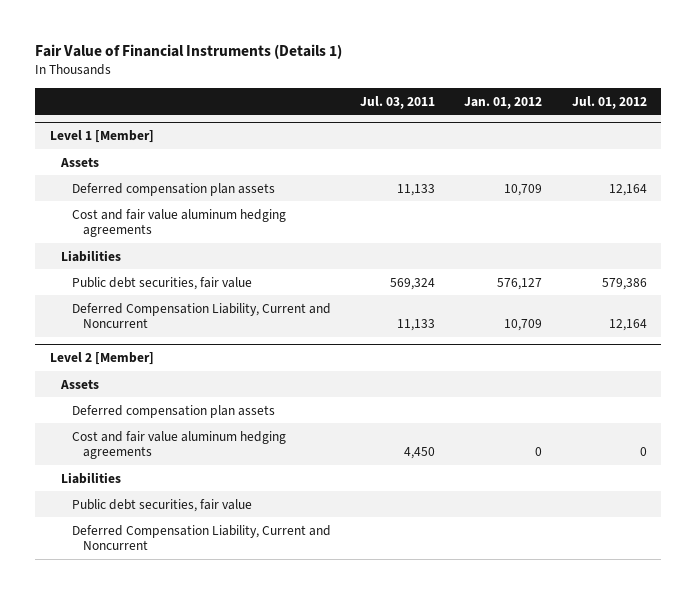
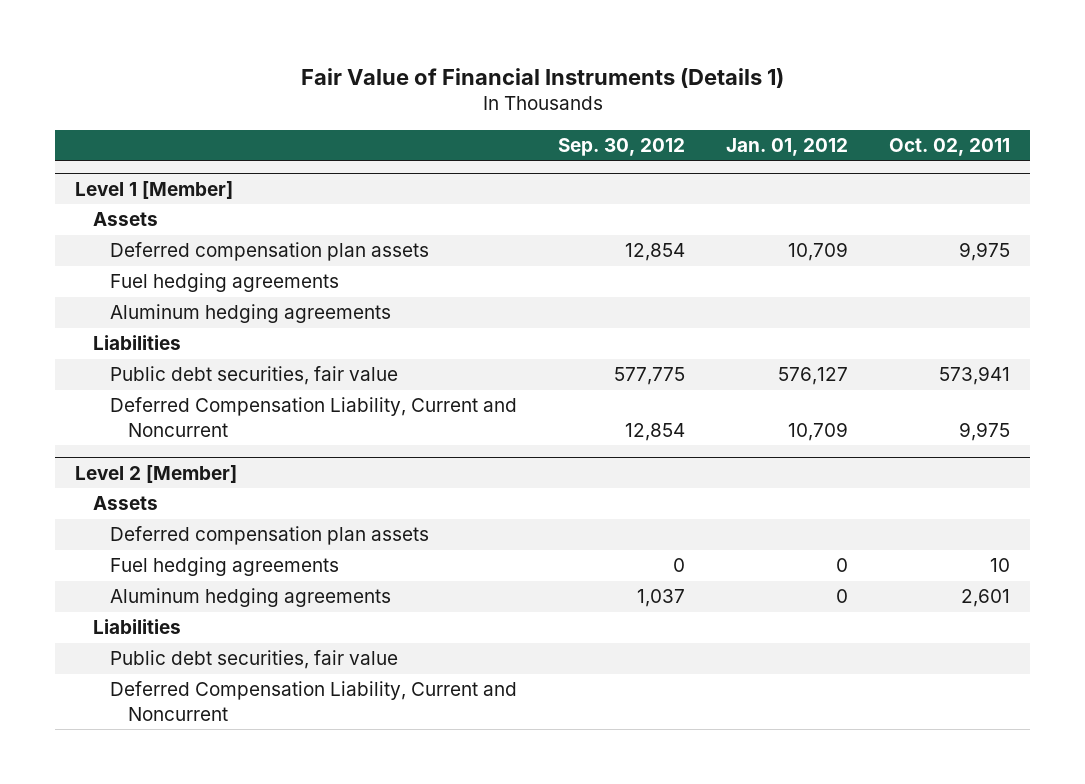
[360,95,436,109] Jul. 03, 2011 -> none
[571,95,647,109] Jul. 01, 2012 -> none
none -> [558,137,686,156] Sep. 30, 2012
none -> [888,137,1010,156] Oct. 02, 2011
none -> [110,273,340,293] Fuel hedging agreements
[71,208,286,238] Cost and fair value aluminum hedging agreements -> [110,304,392,324] Aluminum hedging agreements
none -> [110,557,340,577] Fuel hedging agreements
[71,430,286,460] Cost and fair value aluminum hedging agreements -> [110,588,392,608] Aluminum hedging agreements

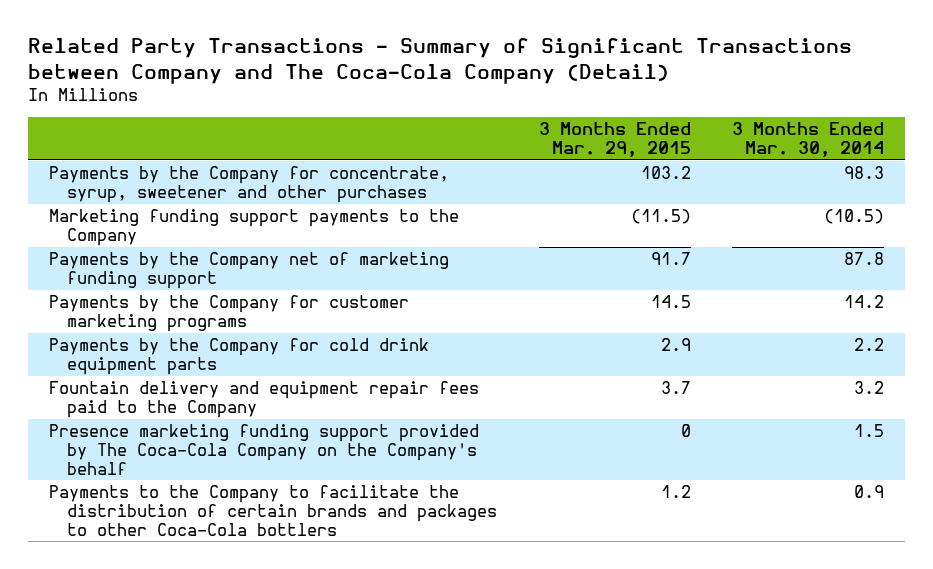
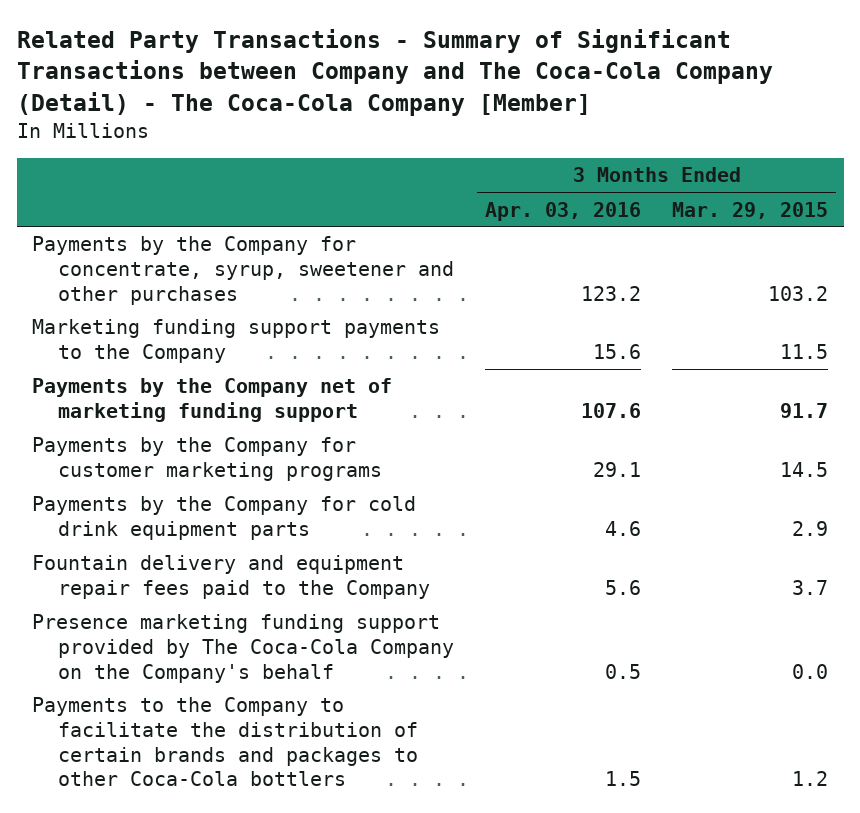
[27,38,852,84] Related Party Transactions - Summary of Significant Transactions between Company and The Coca-Cola Company (Detail) -> [16,28,773,116] Related Party Transactions - Summary of Significant Transactions between Company and The Coca-Cola Company (Detail) - The Coca-Cola Company [Member]
[732,122,885,158] 3 Months Ended Mar. 30, 2014 -> none
none -> [484,201,641,221] Apr. 03, 2016
[630,209,691,225] (11.5) -> [780,344,829,360] 11.5
[680,424,691,438] 0 -> [792,663,829,679] 0.0

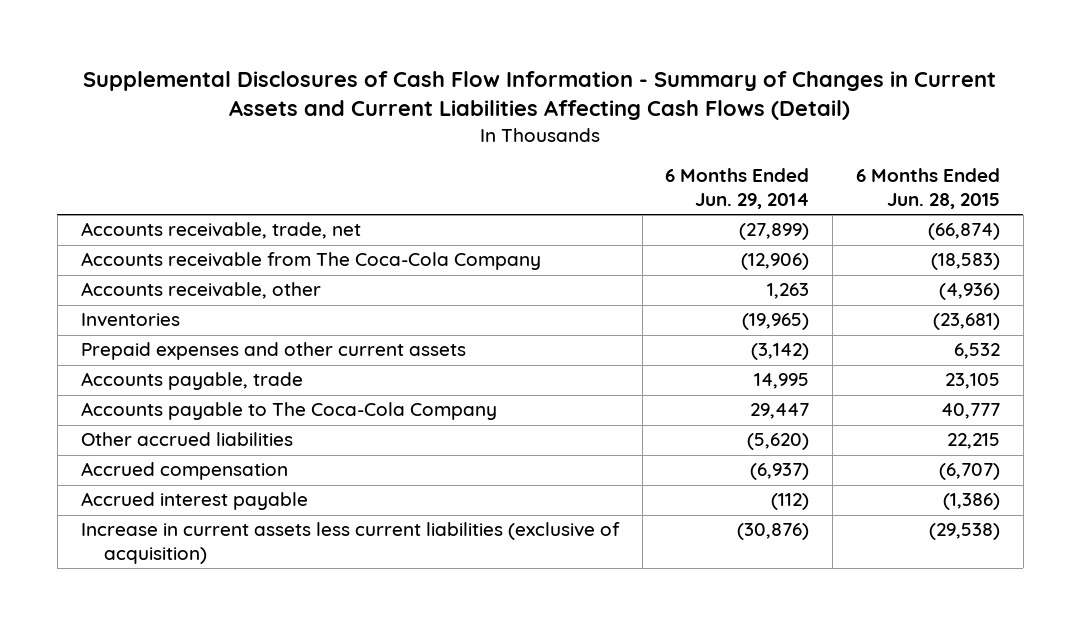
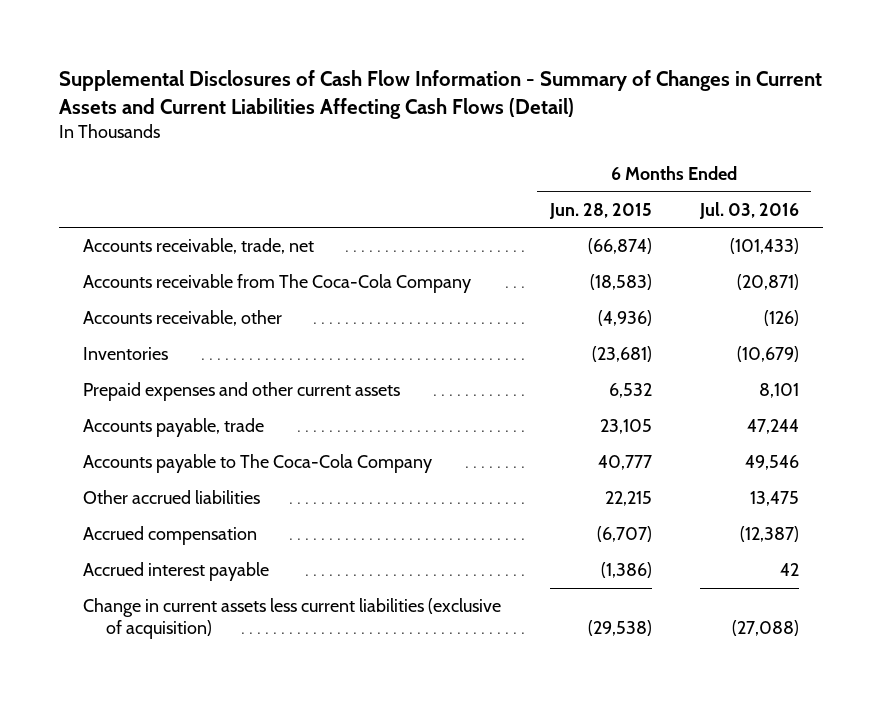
[665,168,810,210] 6 Months Ended Jun. 29, 2014 -> none
none -> [699,201,800,219] Jul. 03, 2016
[80,522,620,565] Increase in current assets less current liabilities (exclusive of acquisition) -> [83,598,502,639] Change in current assets less current liabilities (exclusive of acquisition)

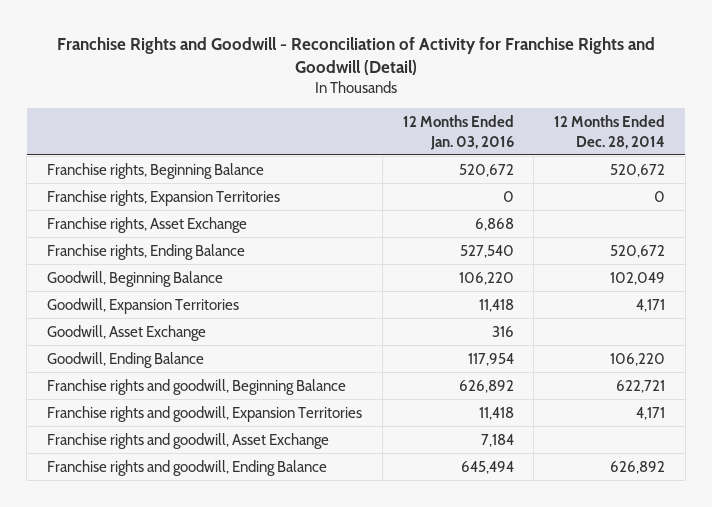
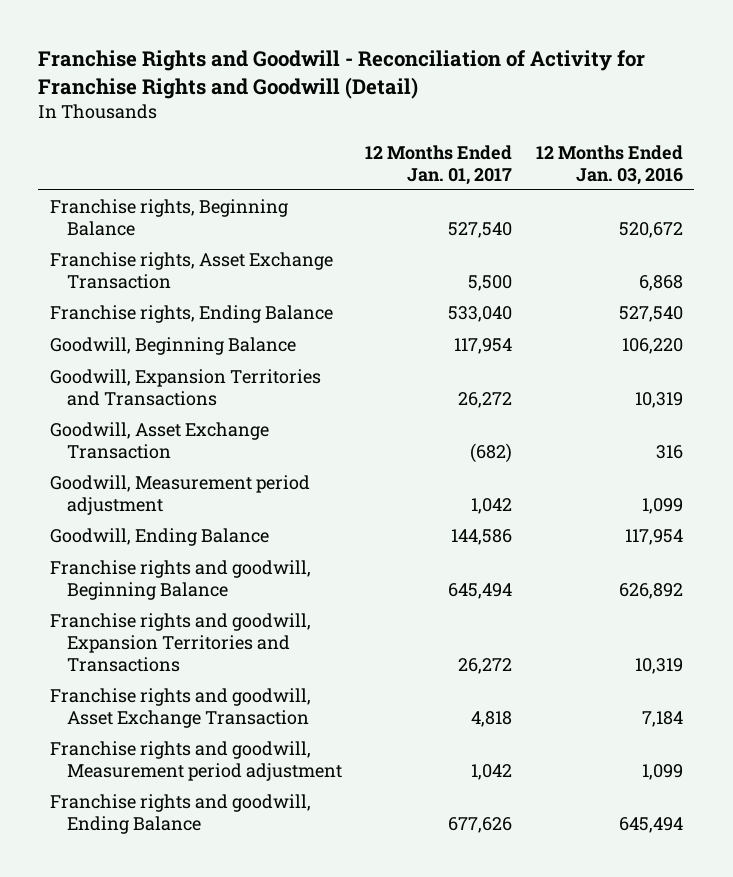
[554,115,666,149] 12 Months Ended Dec. 28, 2014 -> none
none -> [365,144,513,185] 12 Months Ended Jan. 01, 2017
[47,189,281,206] Franchise rights, Expansion Territories -> none
[47,216,248,233] Franchise rights, Asset Exchange -> [49,252,333,290] Franchise rights, Asset Exchange Transaction
[47,297,240,314] Goodwill, Expansion Territories -> [49,369,321,407] Goodwill, Expansion Territories and Transactions
[478,298,514,312] 11,418 -> [634,392,683,409] 10,319
[47,324,207,341] Goodwill, Asset Exchange -> [49,422,269,460] Goodwill, Asset Exchange Transaction
none -> [49,475,310,516] Goodwill, Measurement period adjustment
[47,405,363,422] Franchise rights and goodwill, Expansion Territories -> [49,613,311,673] Franchise rights and goodwill, Expansion Territories and Transactions
[478,406,514,420] 11,418 -> [634,658,683,675] 10,319
[47,432,330,449] Franchise rights and goodwill, Asset Exchange -> [49,688,311,729] Franchise rights and goodwill, Asset Exchange Transaction
none -> [49,741,342,782] Franchise rights and goodwill, Measurement period adjustment

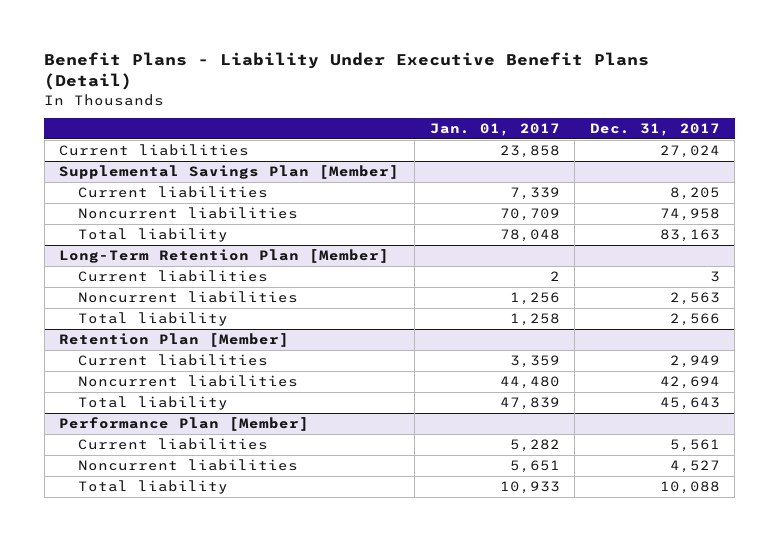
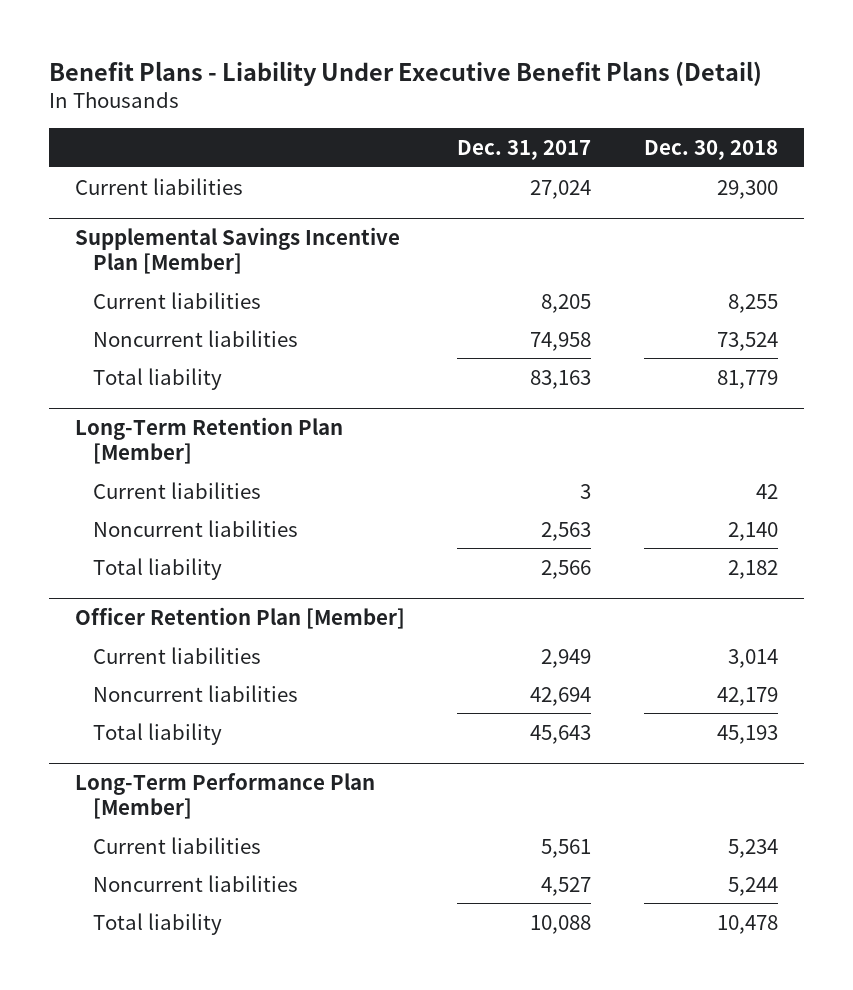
[429,123,560,137] Jan. 01, 2017 -> none
none -> [643,139,778,160] Dec. 30, 2018
[59,165,400,180] Supplemental Savings Plan [Member] -> [75,227,401,275] Supplemental Savings Incentive Plan [Member]
[59,333,290,348] Retention Plan [Member] -> [75,607,406,630] Officer Retention Plan [Member]
[59,417,310,432] Performance Plan [Member] -> [75,773,376,820] Long-Term Performance Plan [Member]

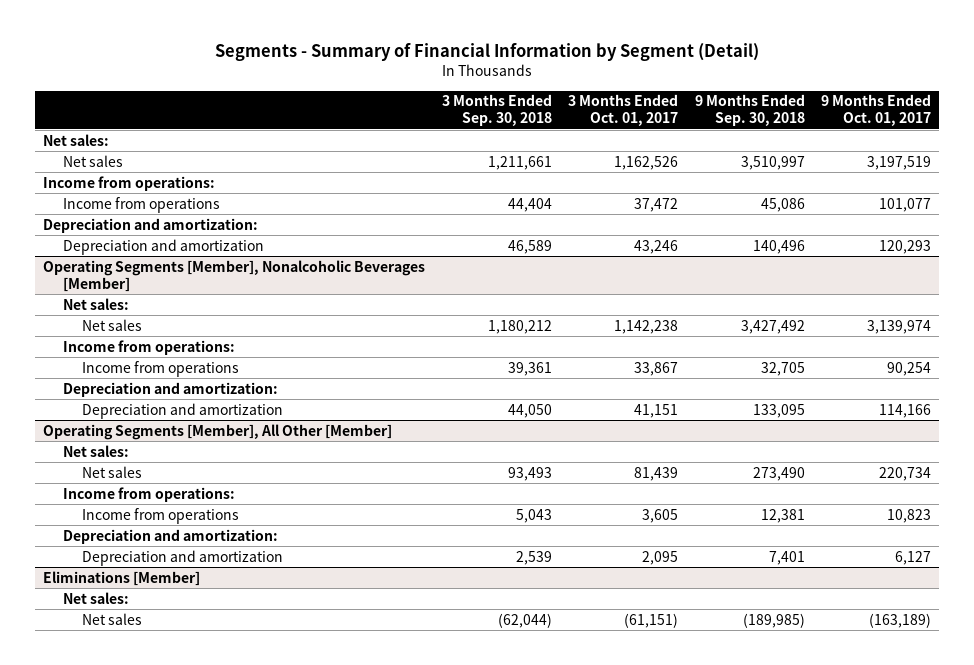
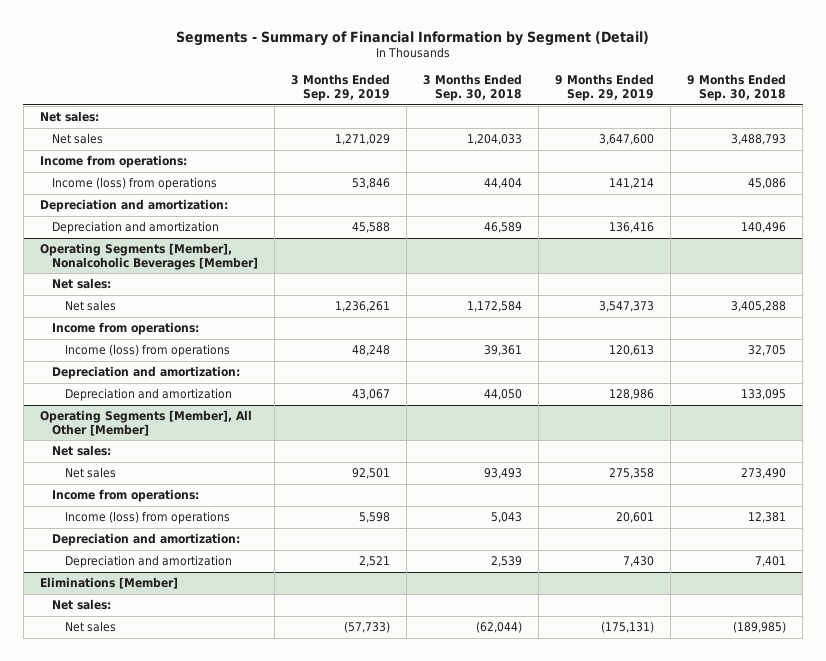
[568,94,679,127] 3 Months Ended Oct. 01, 2017 -> none
[820,94,931,127] 9 Months Ended Oct. 01, 2017 -> none
none -> [291,74,391,102] 3 Months Ended Sep. 29, 2019
none -> [555,74,655,102] 9 Months Ended Sep. 29, 2019
[487,155,552,170] 1,211,661 -> [467,134,523,146] 1,204,033
[740,155,805,170] 3,510,997 -> [731,134,787,146] 3,488,793
[62,196,220,213] Income from operations -> [52,177,218,191] Income (loss) from operations
[487,319,552,334] 1,180,212 -> [467,301,523,313] 1,172,584
[740,319,805,334] 3,427,492 -> [731,301,787,313] 3,405,288
[82,360,240,377] Income from operations -> [64,344,230,358] Income (loss) from operations
[82,507,240,524] Income from operations -> [64,511,230,525] Income (loss) from operations

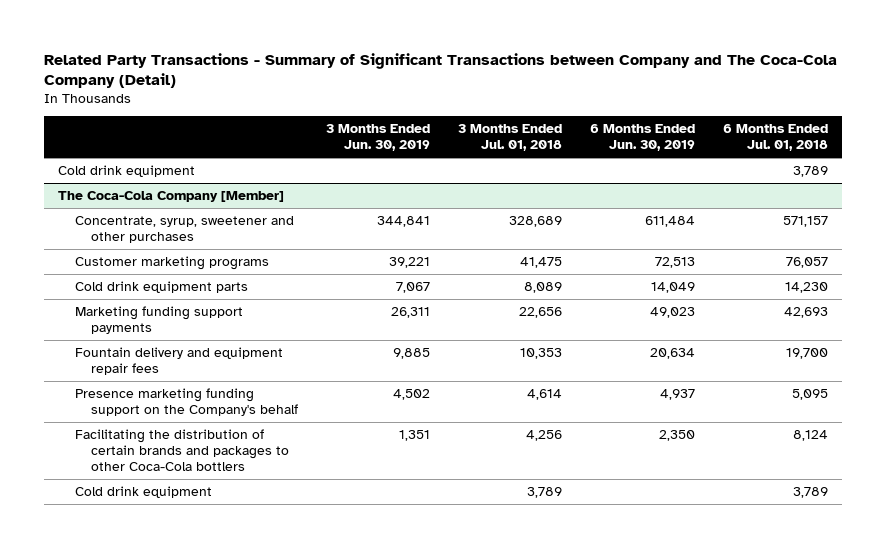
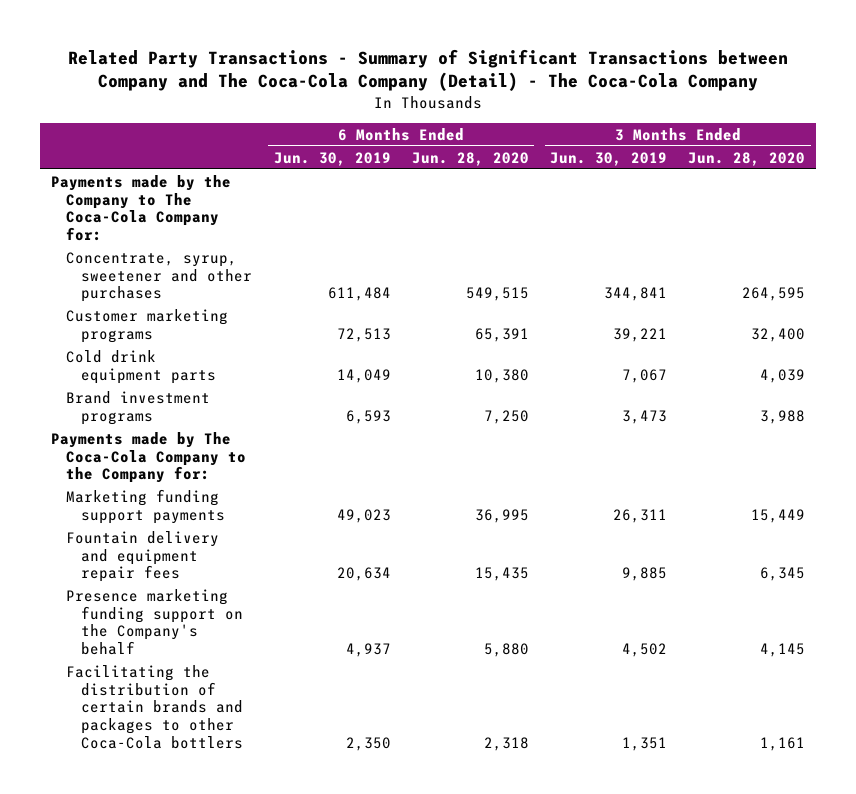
[43,52,837,89] Related Party Transactions - Summary of Significant Transactions between Company and The Coca-Cola Company (Detail) -> [68,48,789,92] Related Party Transactions - Summary of Significant Transactions between Company and The Coca-Cola Company (Detail) - The Coca-Cola Company
[458,124,563,152] 3 Months Ended Jul. 01, 2018 -> none
[722,124,828,152] 6 Months Ended Jul. 01, 2018 -> none
none -> [411,151,529,166] Jun. 28, 2020
none -> [688,151,806,166] Jun. 28, 2020
[57,165,195,178] Cold drink equipment -> none
[57,191,284,203] The Coca-Cola Company [Member] -> none
none -> [50,174,231,242] Payments made by the Company to The Coca-Cola Company for:
none -> [65,390,210,425] Brand investment programs
none -> [50,431,246,484] Payments made by The Coca-Cola Company to the Company for:
[74,486,212,499] Cold drink equipment -> none

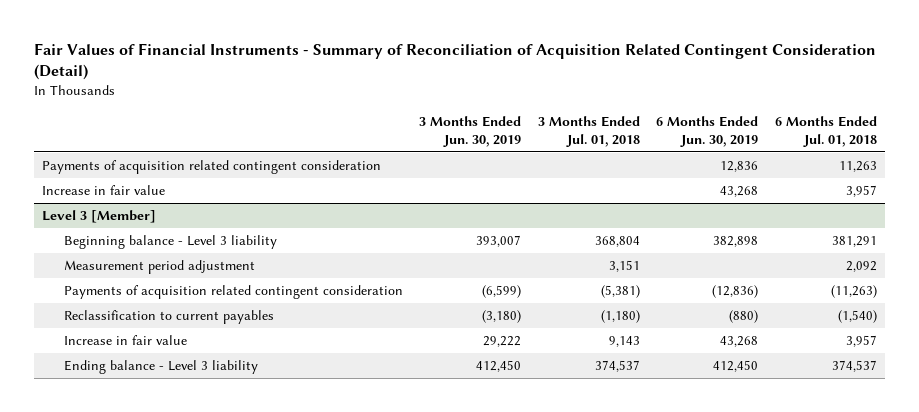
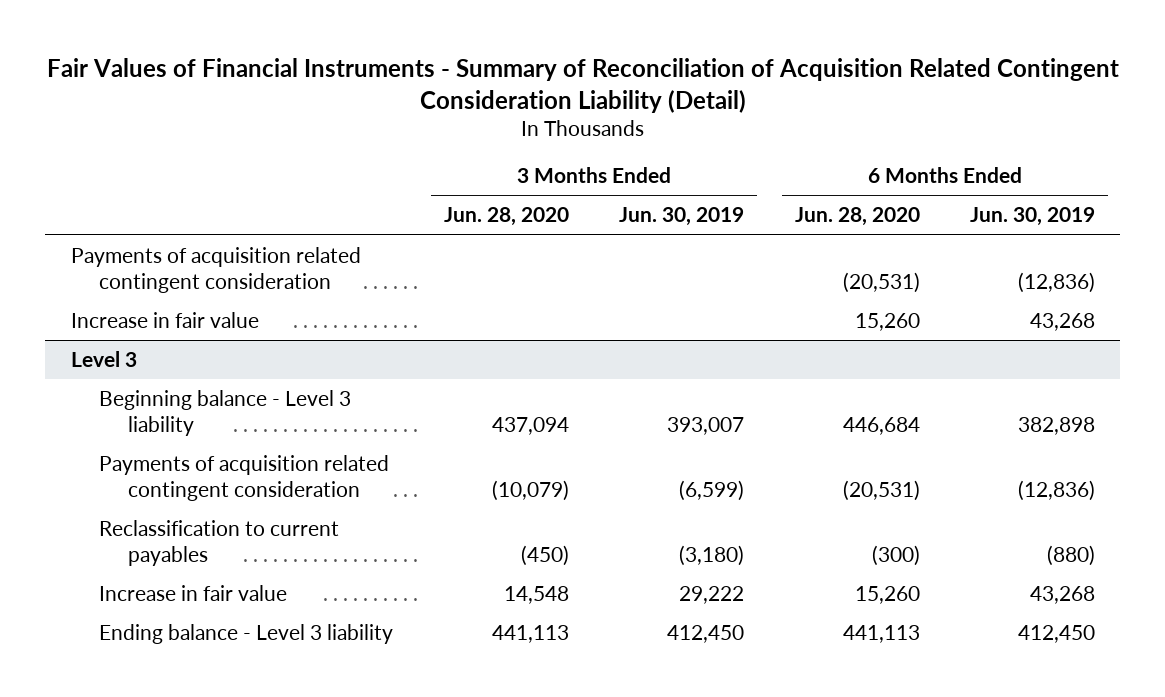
[33,43,876,81] Fair Values of Financial Instruments - Summary of Reconciliation of Acquisition Related Contingent Consideration (Detail) -> [46,57,1119,113] Fair Values of Financial Instruments - Summary of Reconciliation of Acquisition Related Contingent Consideration Liability (Detail)
[537,115,640,147] 3 Months Ended Jul. 01, 2018 -> none
[774,115,877,147] 6 Months Ended Jul. 01, 2018 -> none
none -> [443,207,569,227] Jun. 28, 2020
none -> [794,207,920,227] Jun. 28, 2020
[720,161,759,173] 12,836 -> [1017,271,1095,293] (12,836)
[41,210,156,224] Level 3 [Member] -> [70,350,137,367] Level 3
[63,260,255,275] Measurement period adjustment -> none

